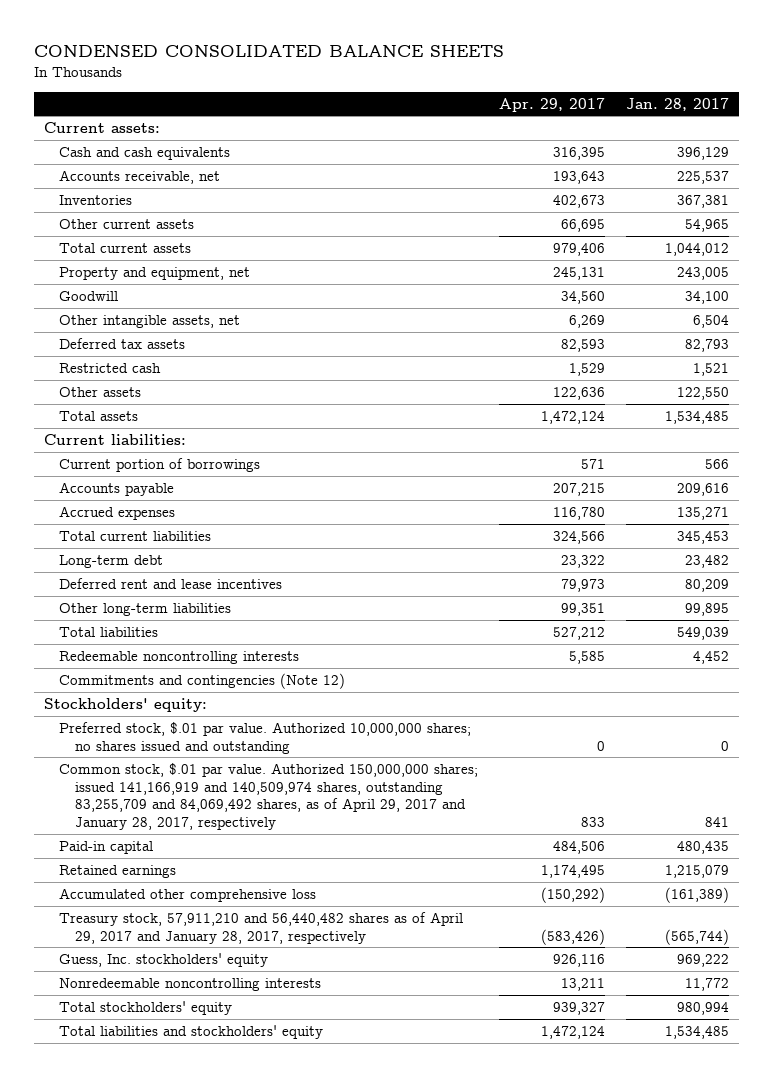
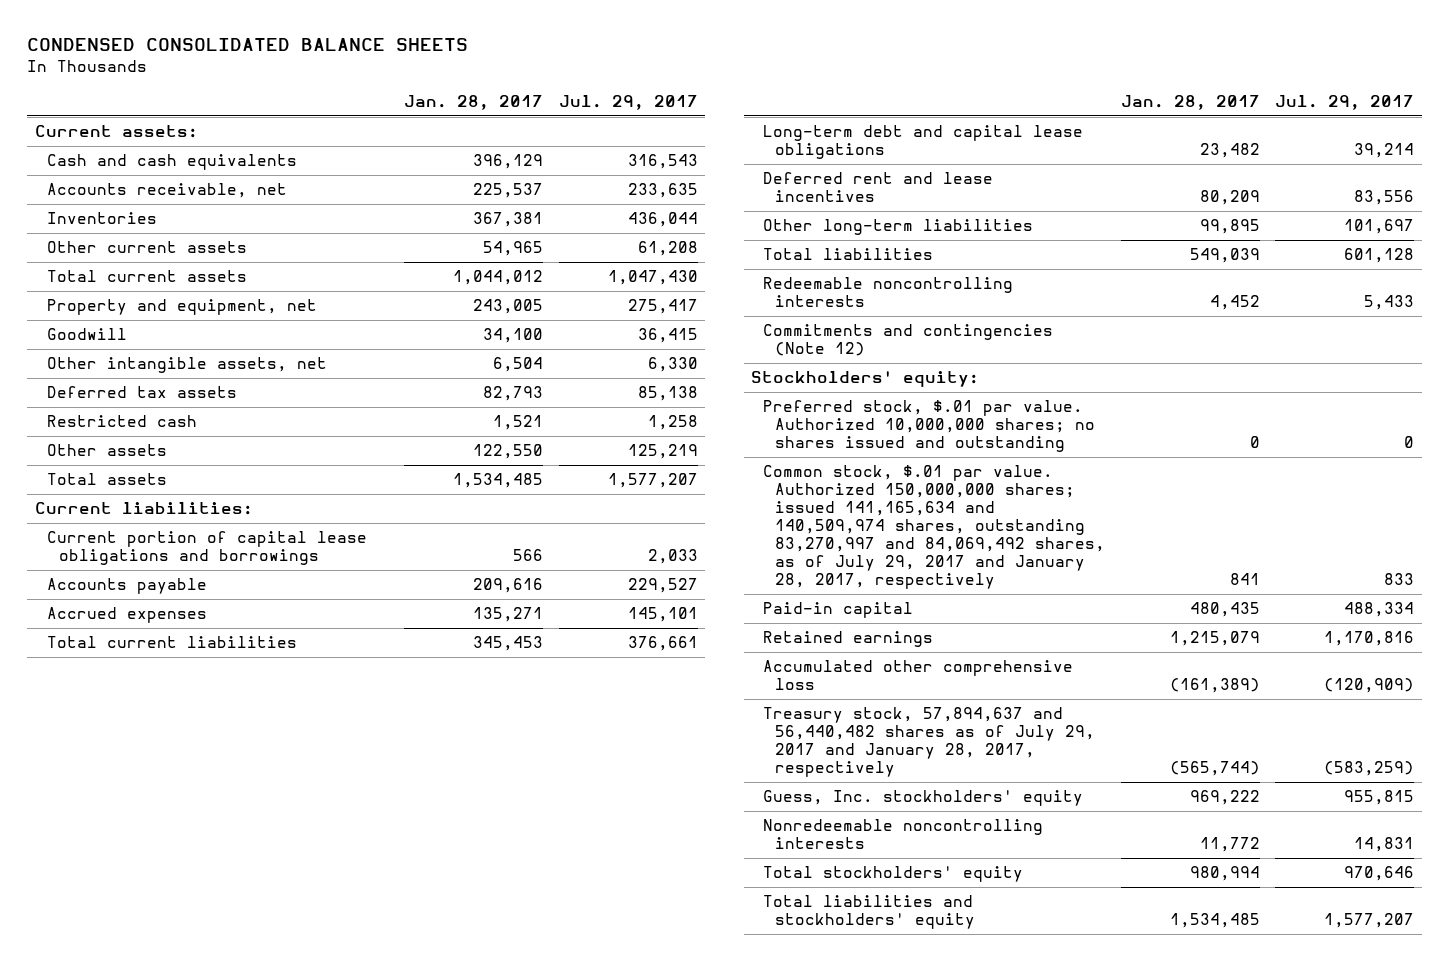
[499,97,606,112] Apr. 29, 2017 -> none
none -> [558,95,698,111] Jul. 29, 2017
[59,457,261,472] Current portion of borrowings -> [46,531,367,566] Current portion of capital lease obligations and borrowings
[59,554,164,568] Long-term debt -> [763,125,1084,160] Long-term debt and capital lease obligations
[59,762,479,831] Common stock, $.01 par value. Authorized 150,000,000 shares; issued 141,166,919 and 140,509,974 shares, outstanding 83,255,709 and 84,069,492 shares, as of April 29, 2017 and January 28, 2017, respectively -> [763,465,1106,589] Common stock, $.01 par value. Authorized 150,000,000 shares; issued 141,165,634 and 140,509,974 shares, outstanding 83,270,997 and 84,069,492 shares, as of July 29, 2017 and January 28, 2017, respectively
[59,911,464,944] Treasury stock, 57,911,210 and 56,440,482 shares as of April 29, 2017 and January 28, 2017, respectively -> [763,707,1096,778] Treasury stock, 57,894,637 and 56,440,482 shares as of July 29, 2017 and January 28, 2017, respectively

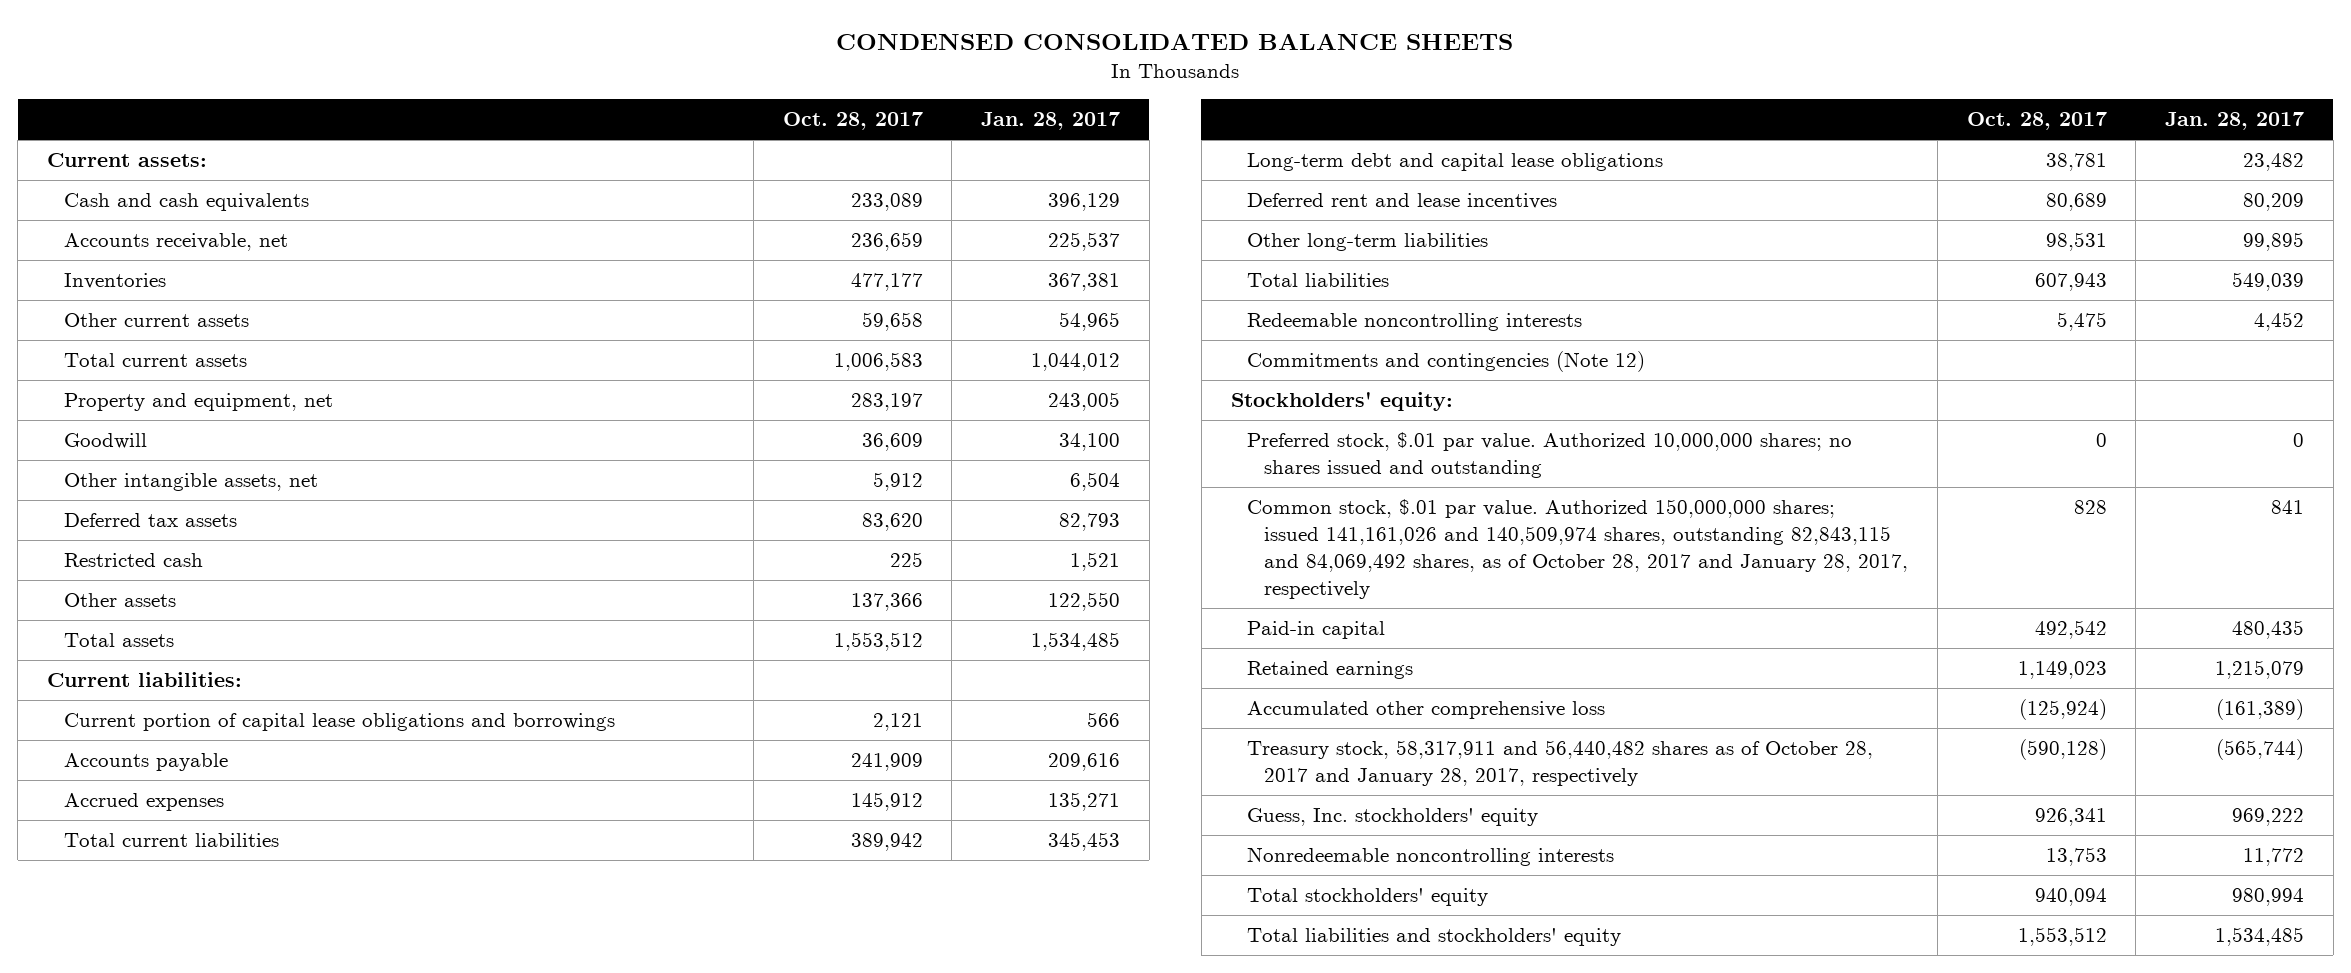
[558,95,698,111] Jul. 29, 2017 -> none
none -> [782,112,923,131] Oct. 28, 2017
[763,465,1106,589] Common stock, $.01 par value. Authorized 150,000,000 shares; issued 141,165,634 and 140,509,974 shares, outstanding 83,270,997 and 84,069,492 shares, as of July 29, 2017 and January 28, 2017, respectively -> [1247,499,1909,600] Common stock, $.01 par value. Authorized 150,000,000 shares; issued 141,161,026 and 140,509,974 shares, outstanding 82,843,115 and 84,069,492 shares, as of October 28, 2017 and January 28, 2017, respectively
[763,707,1096,778] Treasury stock, 57,894,637 and 56,440,482 shares as of July 29, 2017 and January 28, 2017, respectively -> [1247,740,1874,787] Treasury stock, 58,317,911 and 56,440,482 shares as of October 28, 2017 and January 28, 2017, respectively

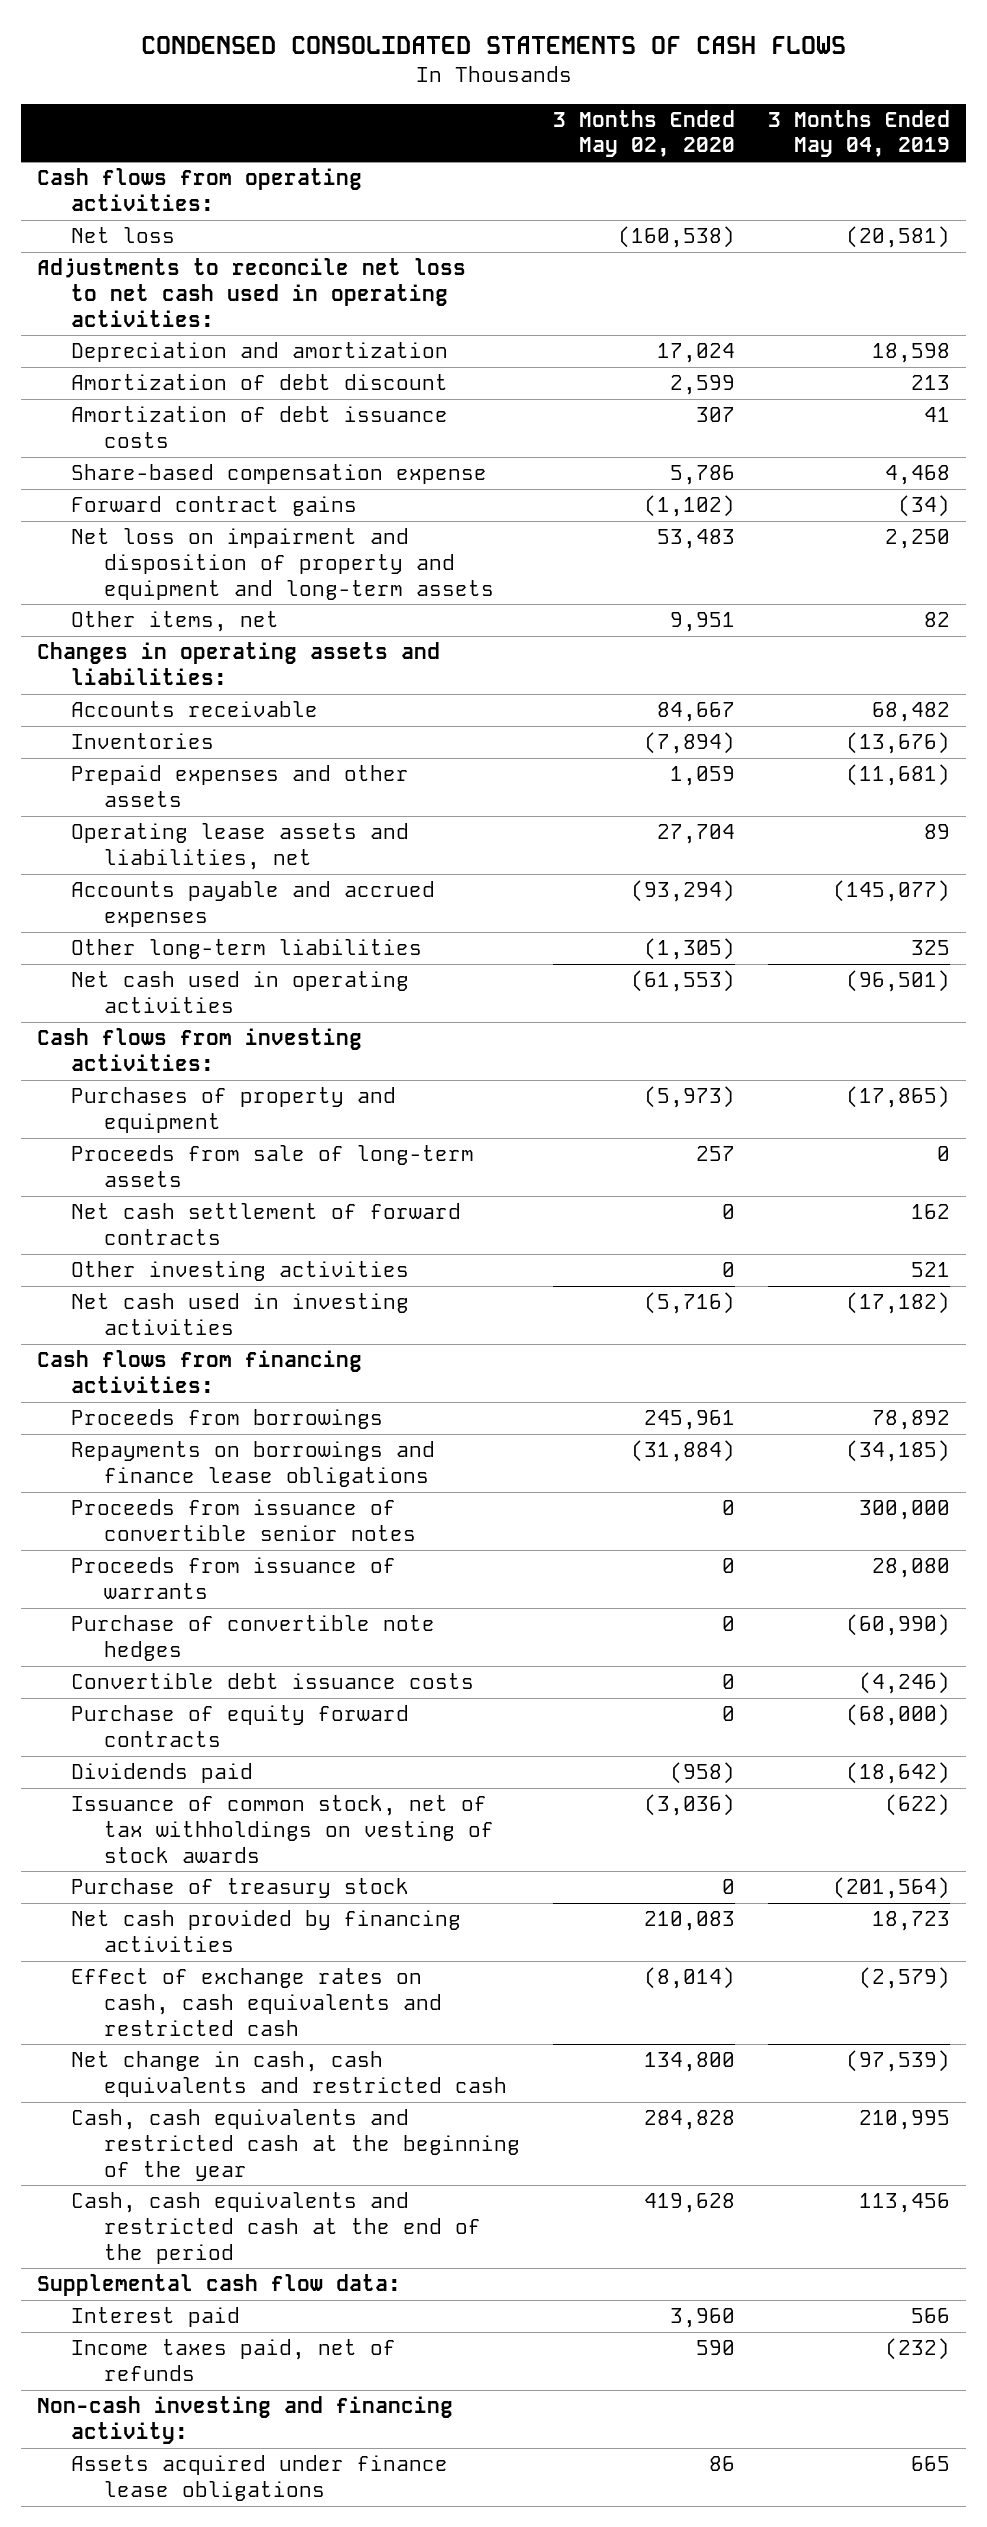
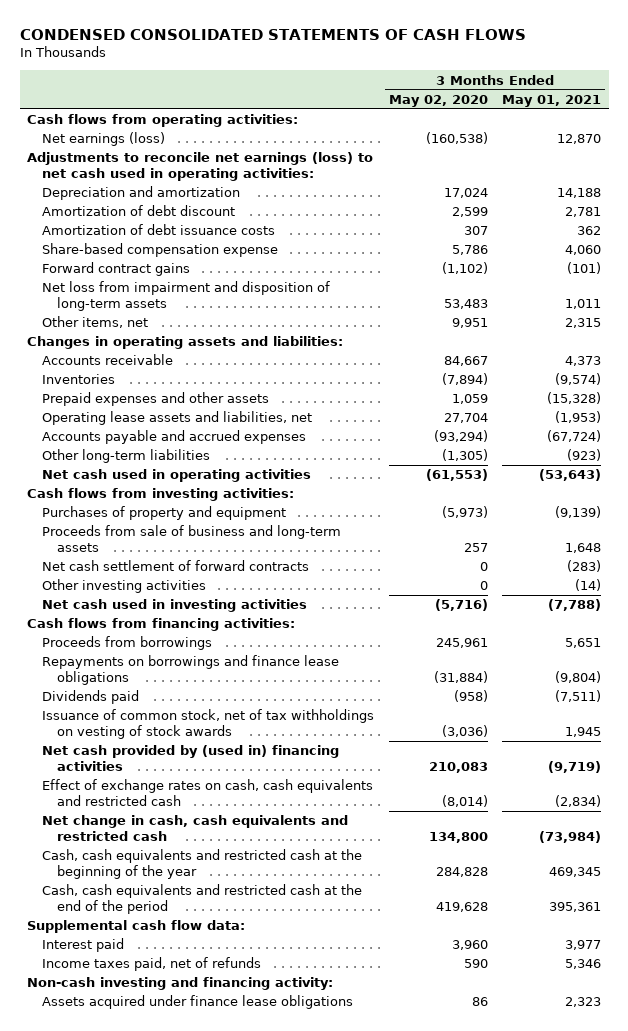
[767,109,950,158] 3 Months Ended May 04, 2019 -> none
none -> [502,94,602,107] May 01, 2021
[70,227,175,244] Net loss -> [41,132,165,147] Net earnings (loss)
[37,258,467,327] Adjustments to reconcile net loss to net cash used in operating activities: -> [27,152,374,181] Adjustments to reconcile net earnings (loss) to net cash used in operating activities:
[70,528,495,600] Net loss on impairment and disposition of property and equipment and long-term assets -> [41,281,330,311] Net loss from impairment and disposition of long-term assets
[70,1145,474,1187] Proceeds from sale of long-term assets -> [41,525,341,552] Proceeds from sale of business and long-term assets
[70,1499,417,1541] Proceeds from issuance of convertible senior notes -> none
[70,1557,396,1599] Proceeds from issuance of warrants -> none
[70,1615,435,1661] Purchase of convertible note hedges -> none
[70,1673,474,1690] Convertible debt issuance costs -> none
[70,1705,409,1747] Purchase of equity forward contracts -> none
[70,1878,409,1899] Purchase of treasury stock -> none
[70,1910,461,1952] Net cash provided by financing activities -> [41,745,339,771] Net cash provided by (used in) financing activities

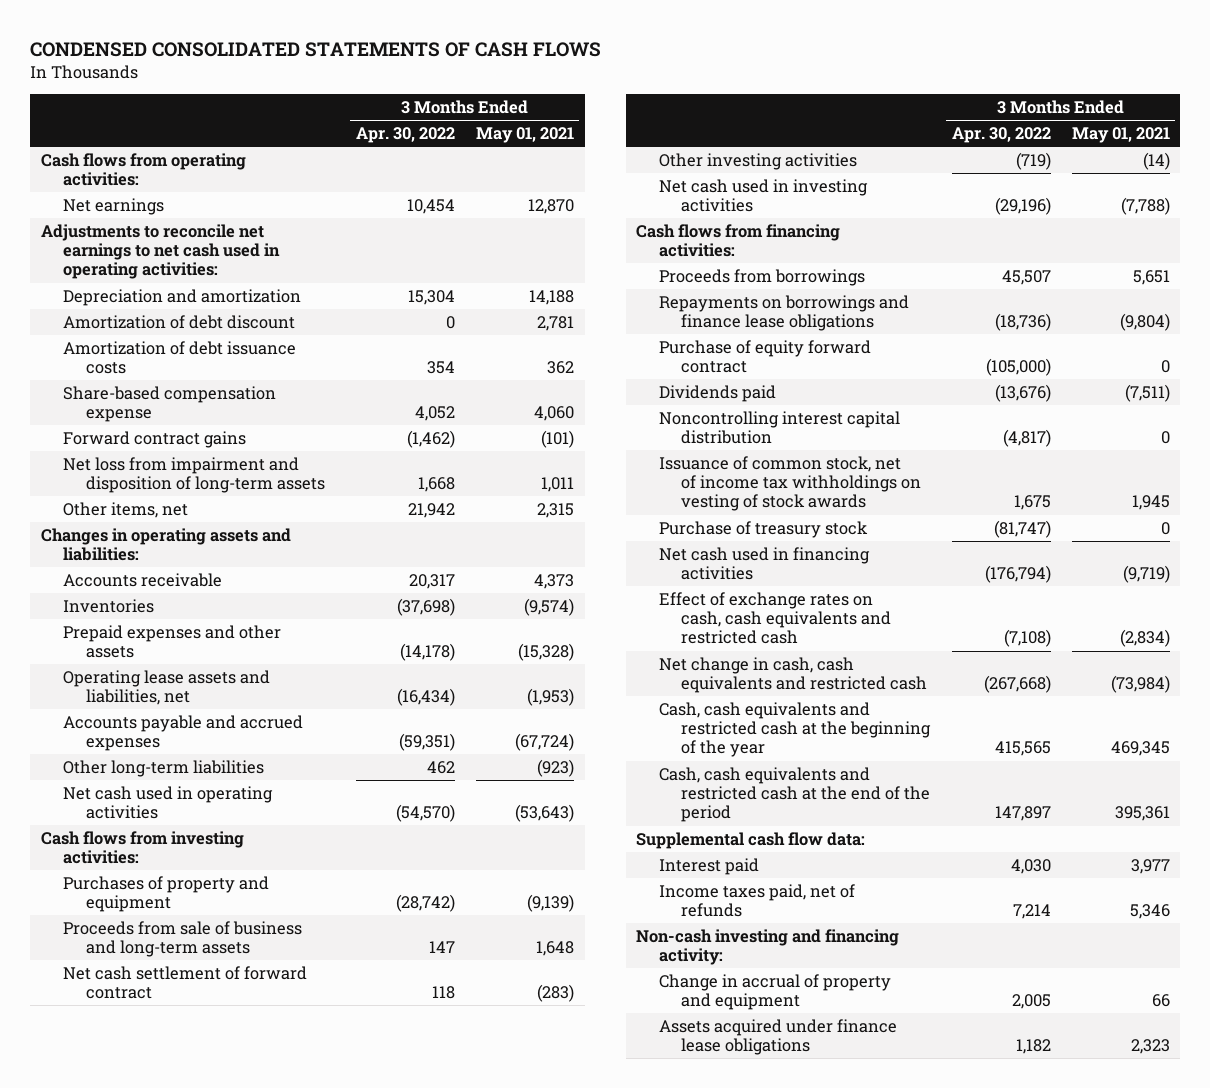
[388,94,488,107] May 02, 2020 -> none
none -> [355,127,455,144] Apr. 30, 2022
[41,132,165,147] Net earnings (loss) -> [63,197,165,215] Net earnings
[27,152,374,181] Adjustments to reconcile net earnings (loss) to net cash used in operating activities: -> [40,223,281,280] Adjustments to reconcile net earnings to net cash used in operating activities:
[41,560,309,572] Net cash settlement of forward contracts -> [63,965,308,1000] Net cash settlement of forward contract
none -> [658,339,871,374] Purchase of equity forward contract
none -> [658,410,900,445] Noncontrolling interest capital distribution
[41,709,374,739] Issuance of common stock, net of tax withholdings on vesting of stock awards -> [658,455,922,512] Issuance of common stock, net of income tax withholdings on vesting of stock awards
none -> [658,520,868,538] Purchase of treasury stock
[41,745,339,771] Net cash provided by (used in) financing activities -> [658,546,870,581] Net cash used in financing activities
none -> [658,973,891,1011] Change in accrual of property and equipment

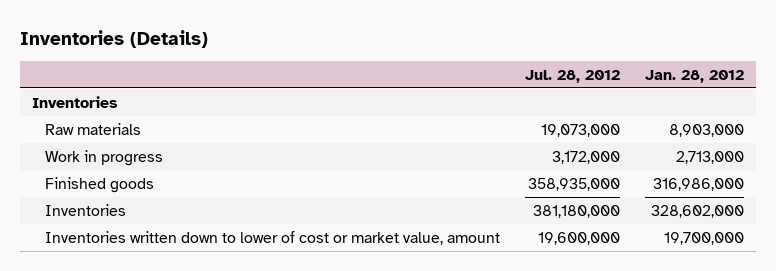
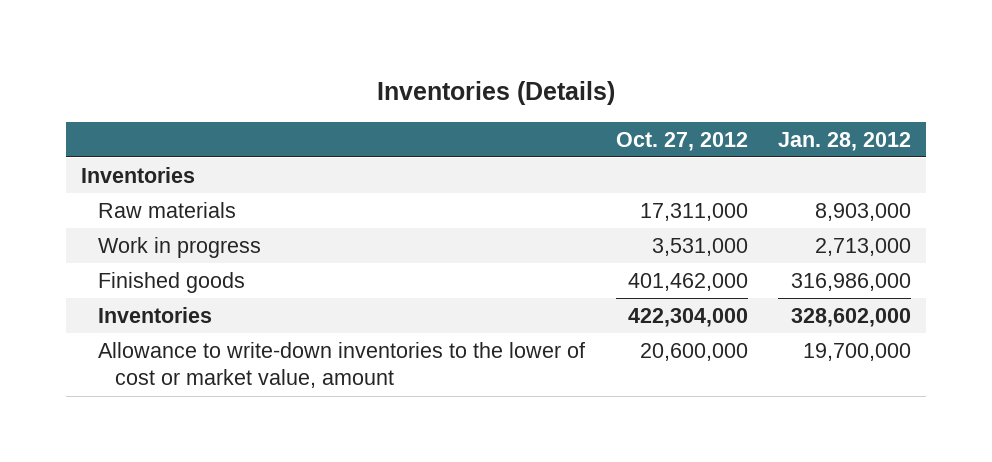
[524,69,620,83] Jul. 28, 2012 -> none
none -> [615,131,748,151] Oct. 27, 2012
[44,230,500,245] Inventories written down to lower of cost or market value, amount -> [98,342,586,389] Allowance to write-down inventories to the lower of cost or market value, amount

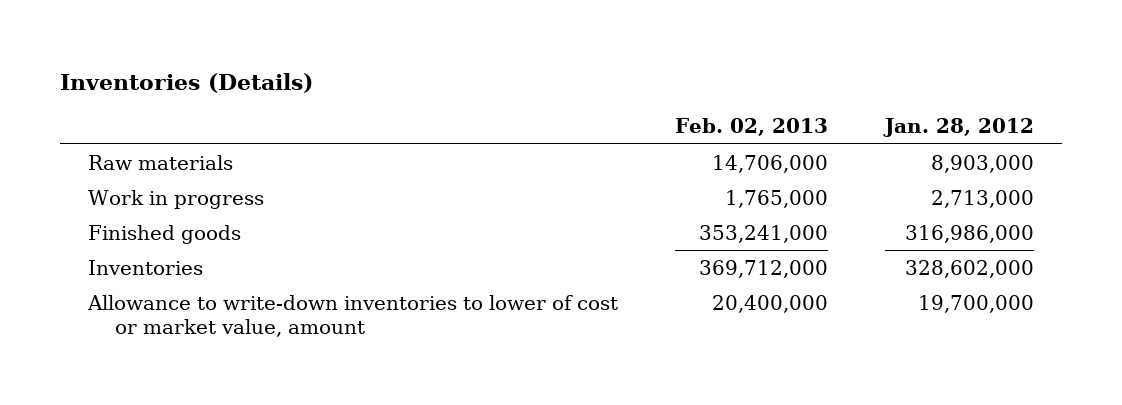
[615,131,748,151] Oct. 27, 2012 -> none
none -> [674,118,828,137] Feb. 02, 2013
[81,167,196,184] Inventories -> none
[98,342,586,389] Allowance to write-down inventories to the lower of cost or market value, amount -> [87,294,619,338] Allowance to write-down inventories to lower of cost or market value, amount

